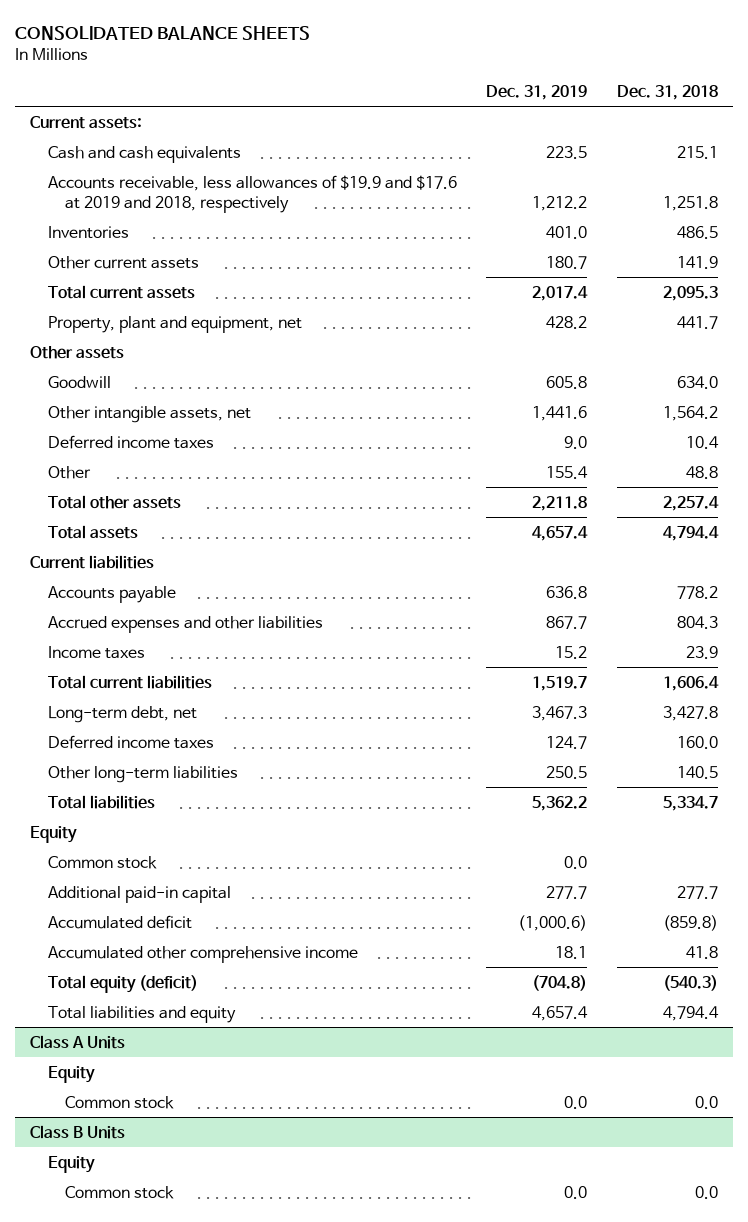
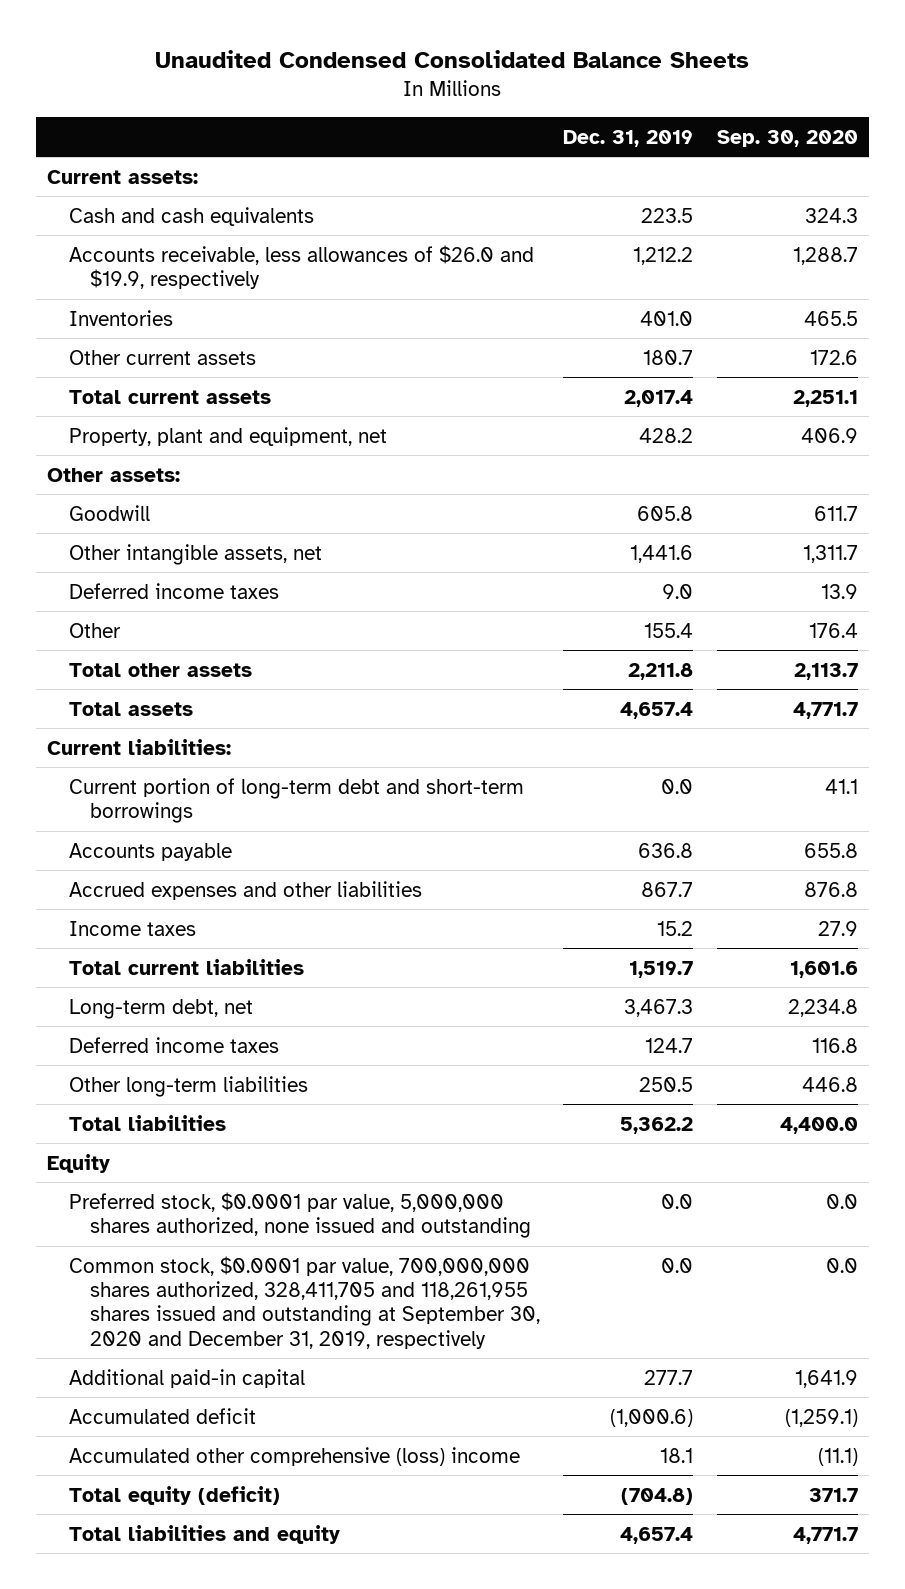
[14,26,310,41] CONSOLIDATED BALANCE SHEETS -> [155,50,750,69] Unaudited Condensed Consolidated Balance Sheets
[617,84,719,100] Dec. 31, 2018 -> none
none -> [716,129,858,147] Sep. 30, 2020
[47,174,457,213] Accounts receivable, less allowances of $19.9 and $17.6 at 2019 and 2018, respectively -> [68,244,534,290] Accounts receivable, less allowances of $26.0 and $19.9, respectively
[29,345,124,359] Other assets -> [47,467,181,482] Other assets:
[29,554,154,569] Current liabilities -> [47,738,232,755] Current liabilities:
none -> [68,777,524,824] Current portion of long-term debt and short-term borrowings
none -> [68,1191,532,1239] Preferred stock, $0.0001 par value, 5,000,000 shares authorized, none issued and outstanding
[47,855,157,869] Common stock -> [68,1255,541,1349] Common stock, $0.0001 par value, 700,000,000 shares authorized, 328,411,705 and 118,261,955 shares issued and outstanding at September 30, 2020 and December 31, 2019, respectively
[47,945,358,963] Accumulated other comprehensive income -> [68,1446,520,1466] Accumulated other comprehensive (loss) income
[29,1034,125,1049] Class A Units -> none
[47,1065,95,1083] Equity -> none
[65,1095,175,1109] Common stock -> none
[29,1124,125,1139] Class B Units -> none
[47,1155,95,1173] Equity -> none
[65,1185,175,1199] Common stock -> none

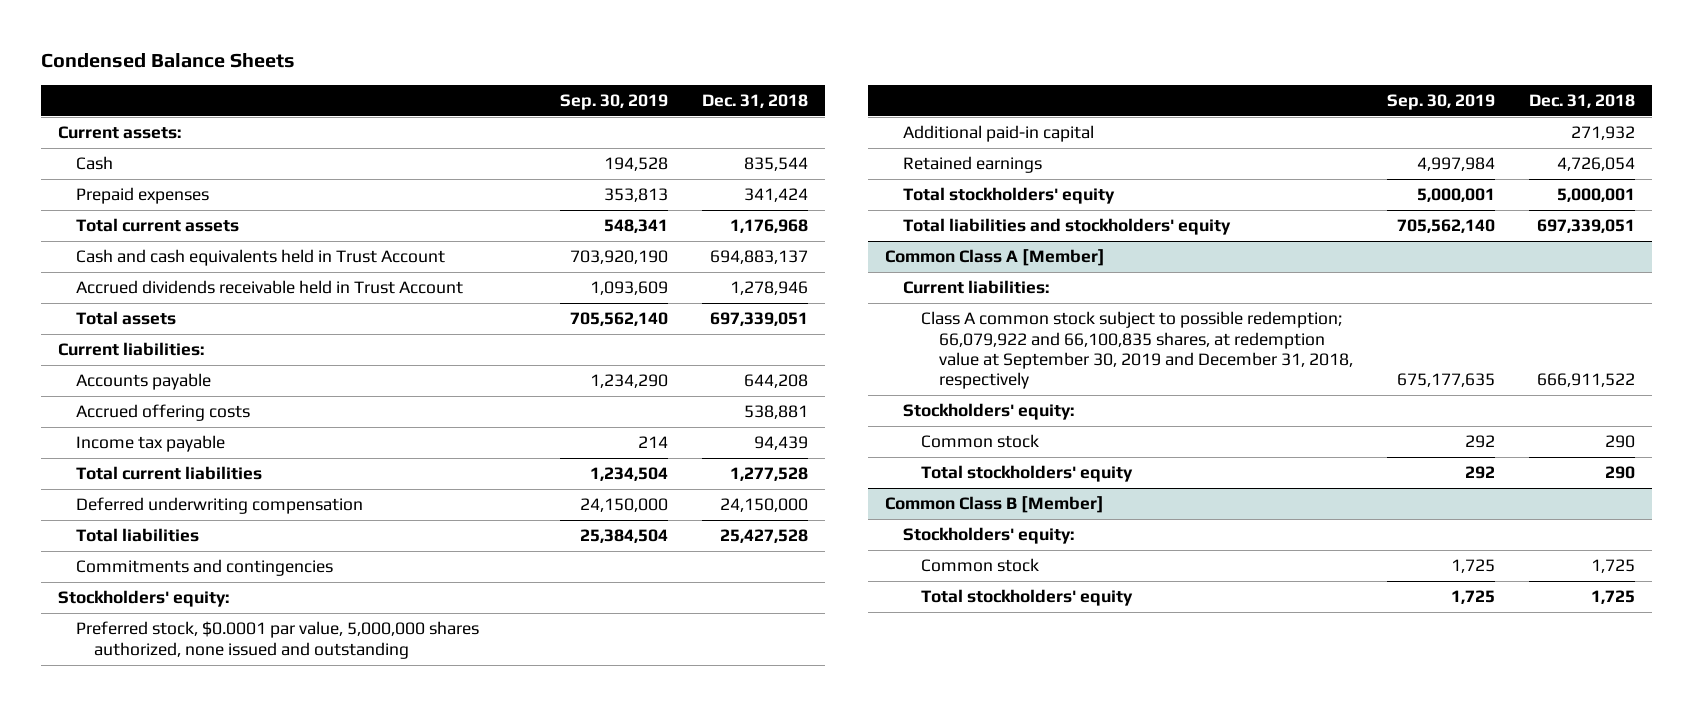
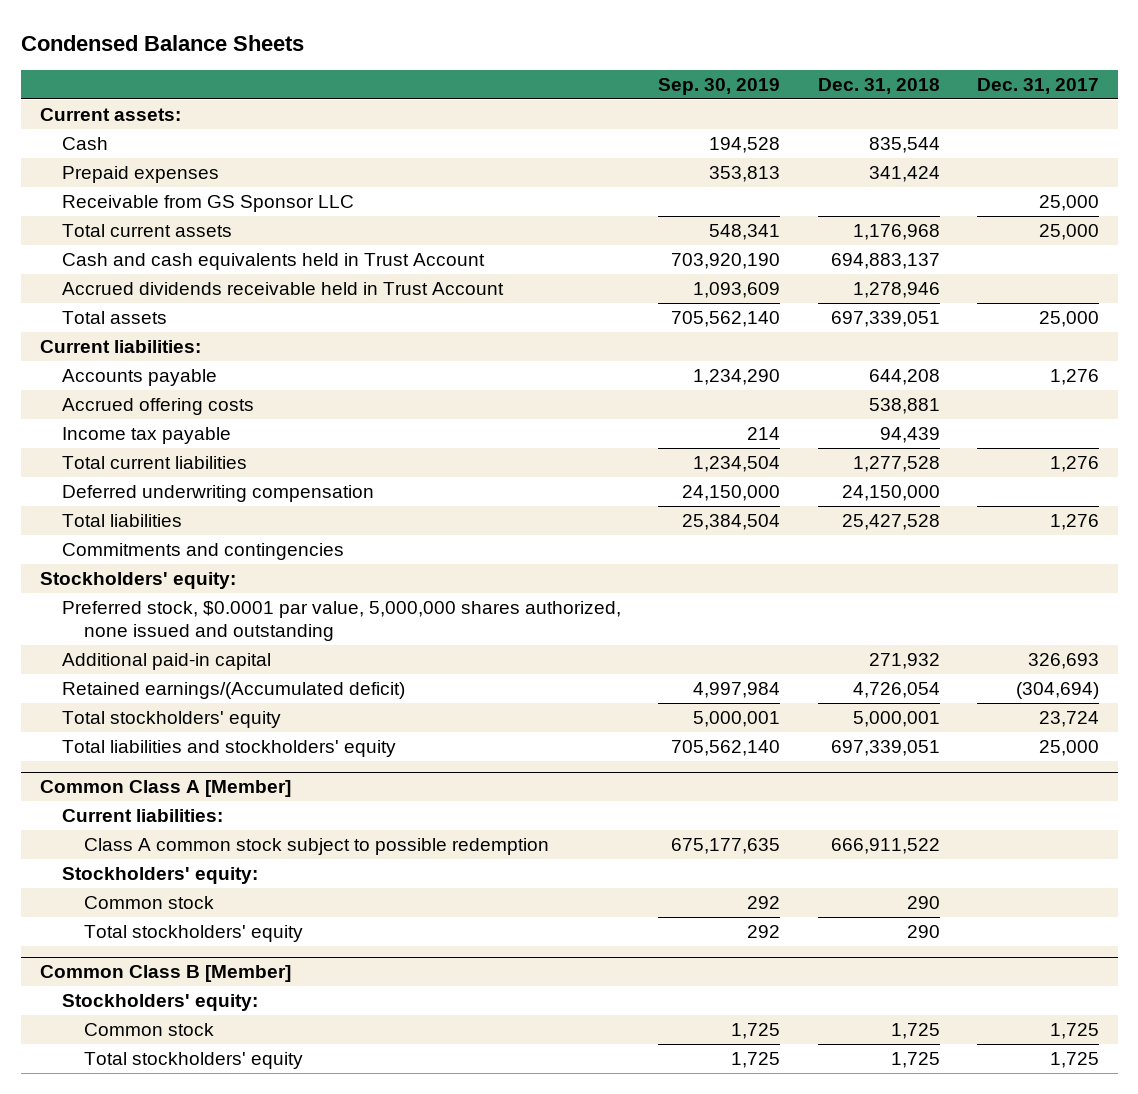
none -> [976,77,1099,94] Dec. 31, 2017
none -> [61,195,354,213] Receivable from GS Sponsor LLC
[902,156,1042,174] Retained earnings -> [61,682,405,700] Retained earnings/(Accumulated deficit)
[921,311,1354,390] Class A common stock subject to possible redemption; 66,079,922 and 66,100,835 shares, at redemption value at September 30, 2019 and December 31, 2018, respectively -> [84,838,550,856] Class A common stock subject to possible redemption

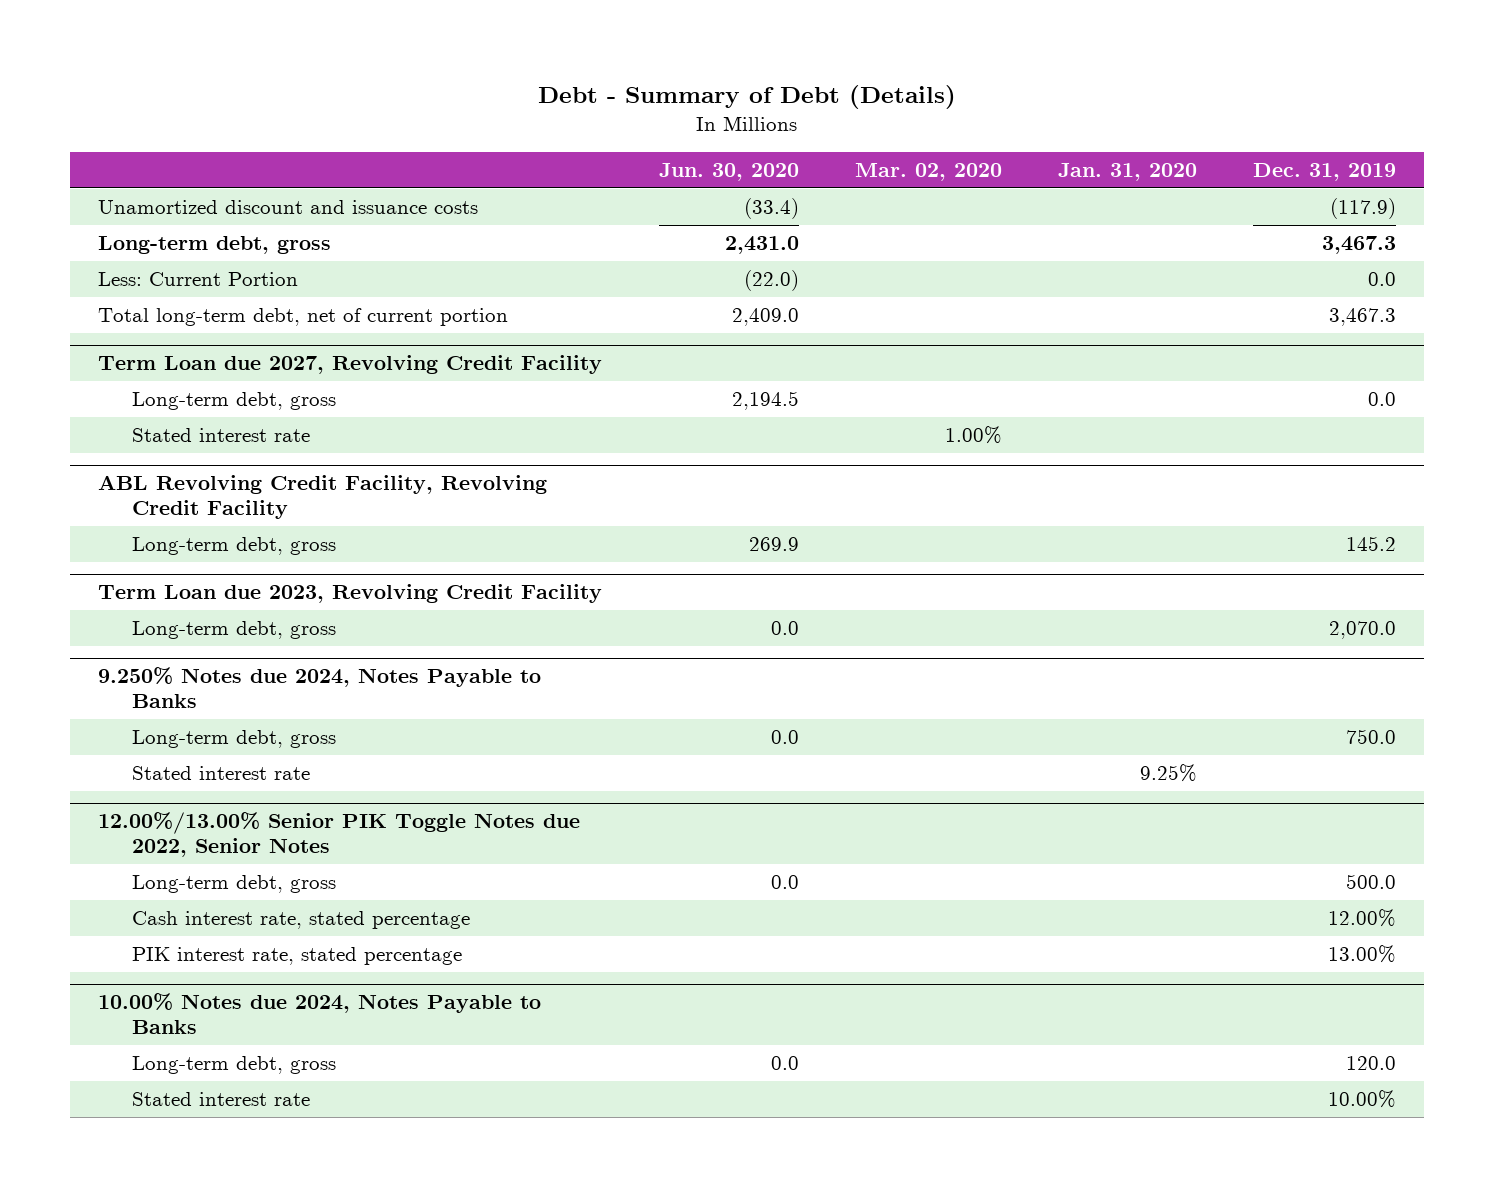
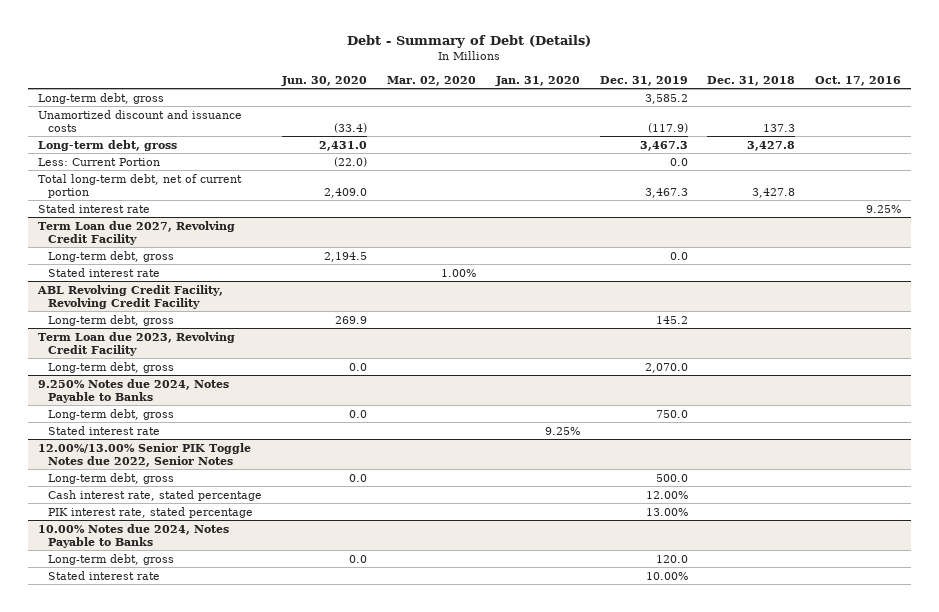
none -> [707,76,796,87] Dec. 31, 2018
none -> [815,76,902,87] Oct. 17, 2016
none -> [37,92,164,104] Long-term debt, gross
none -> [37,203,150,213] Stated interest rate

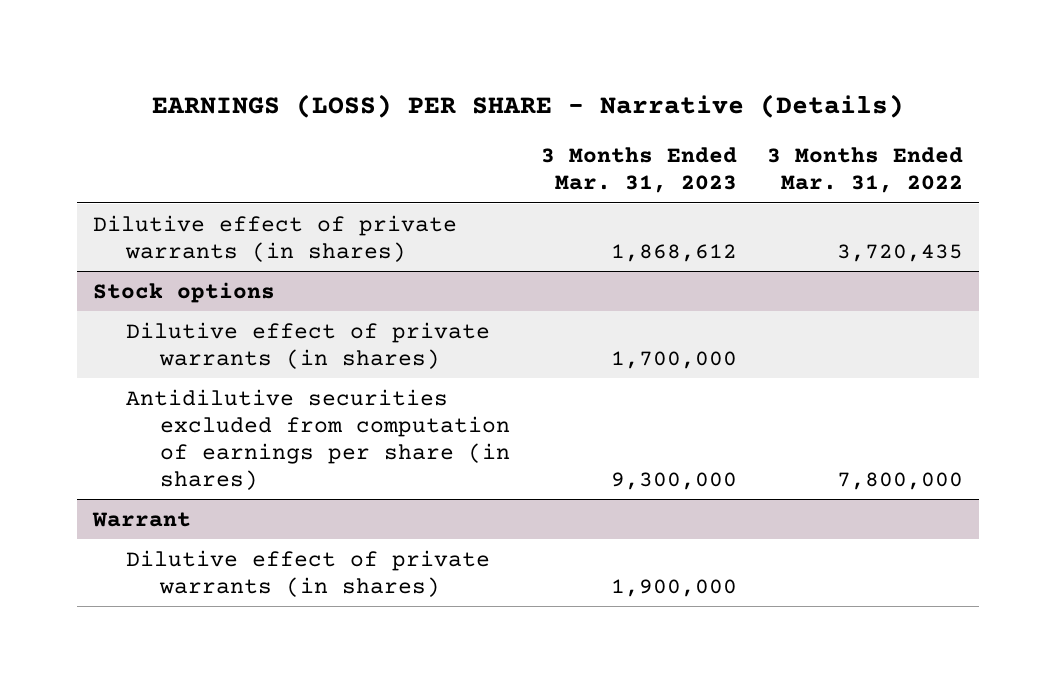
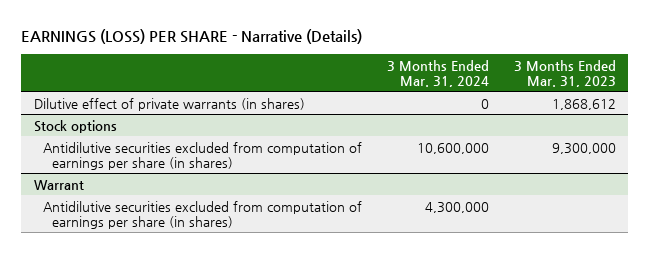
[767,147,964,194] 3 Months Ended Mar. 31, 2022 -> none
none -> [386,59,489,87] 3 Months Ended Mar. 31, 2024
[126,321,491,369] Dilutive effect of private warrants (in shares) -> none
[126,549,491,597] Dilutive effect of private warrants (in shares) -> none
none -> [42,200,362,229] Antidilutive securities excluded from computation of earnings per share (in shares)

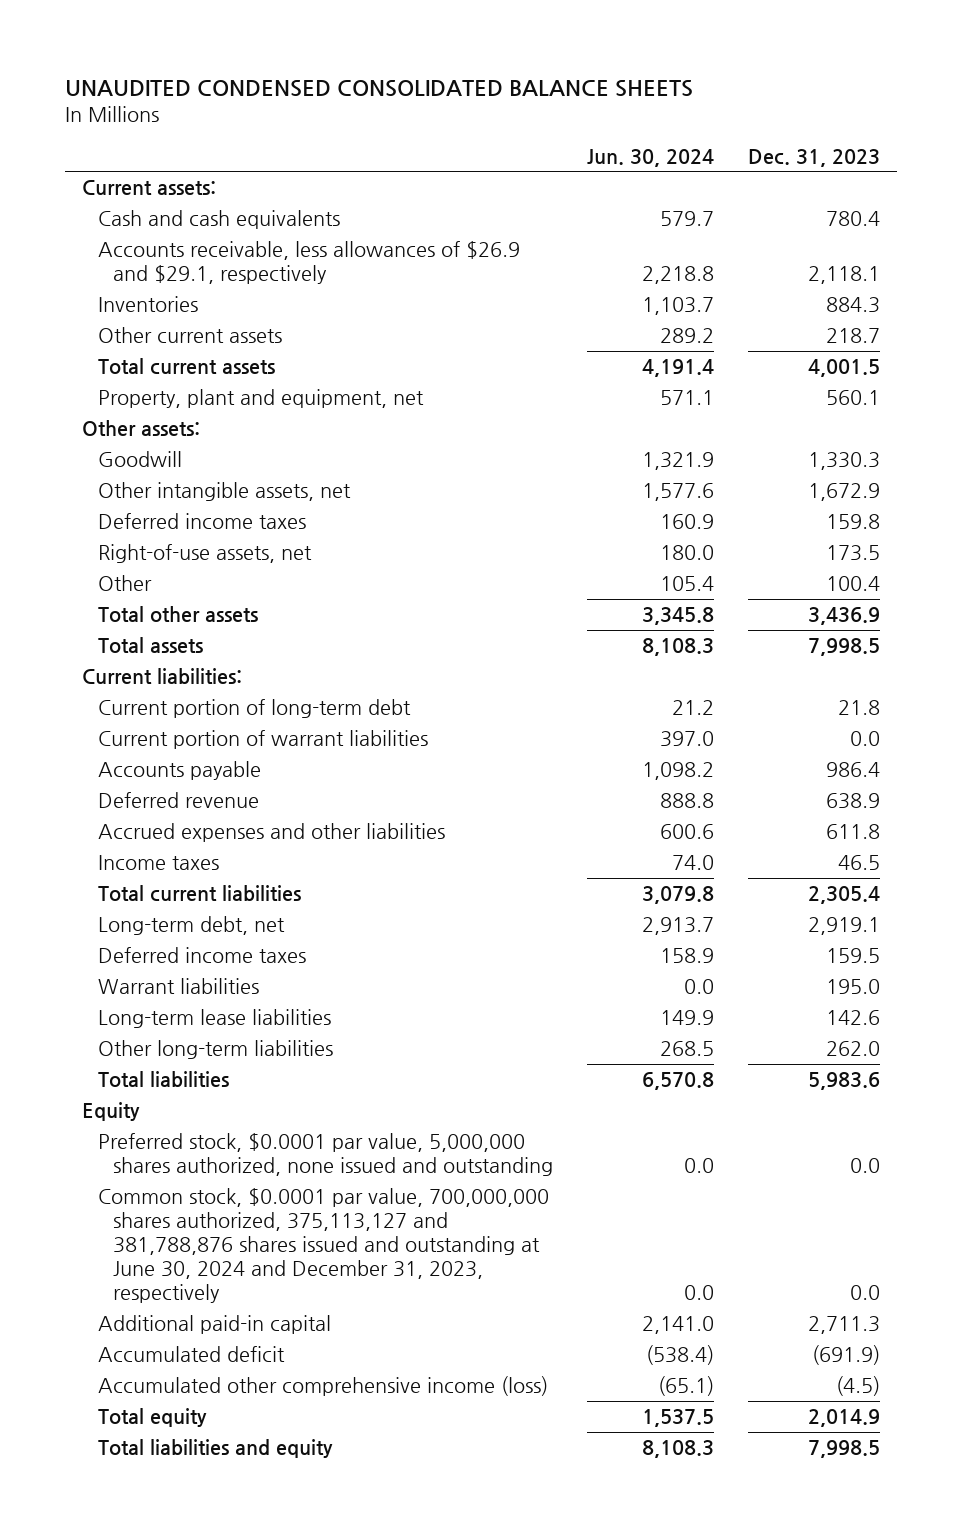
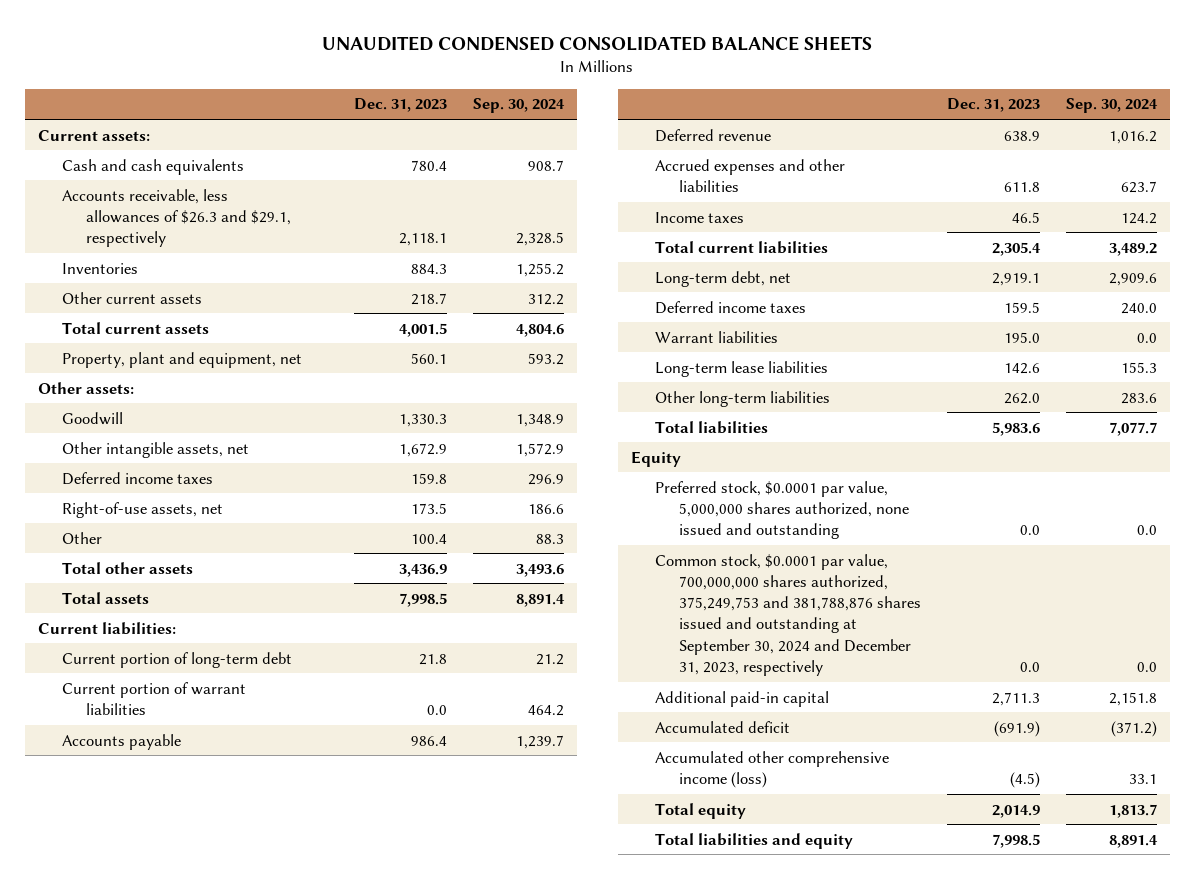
[586,148,714,167] Jun. 30, 2024 -> none
none -> [472,98,565,114] Sep. 30, 2024
[97,241,520,285] Accounts receivable, less allowances of $26.9 and $29.1, respectively -> [61,188,291,248] Accounts receivable, less allowances of $26.3 and $29.1, respectively
[97,1188,549,1304] Common stock, $0.0001 par value, 700,000,000 shares authorized, 375,113,127 and 381,788,876 shares issued and outstanding at June 30, 2024 and December 31, 2023, respectively -> [655,553,921,676] Common stock, $0.0001 par value, 700,000,000 shares authorized, 375,249,753 and 381,788,876 shares issued and outstanding at September 30, 2024 and December 31, 2023, respectively

